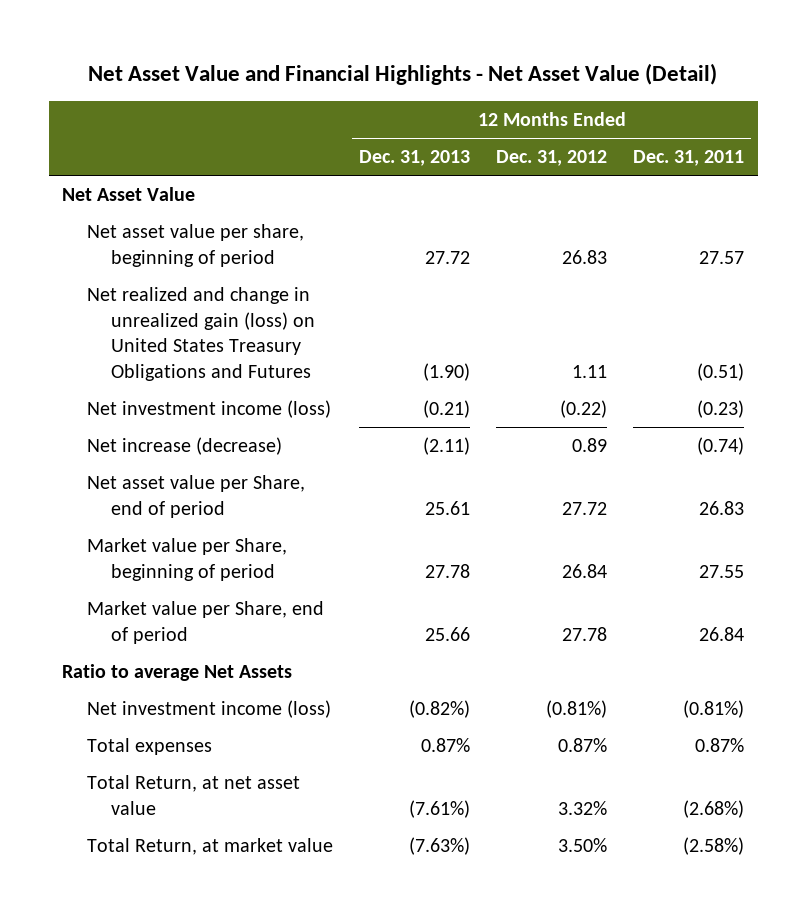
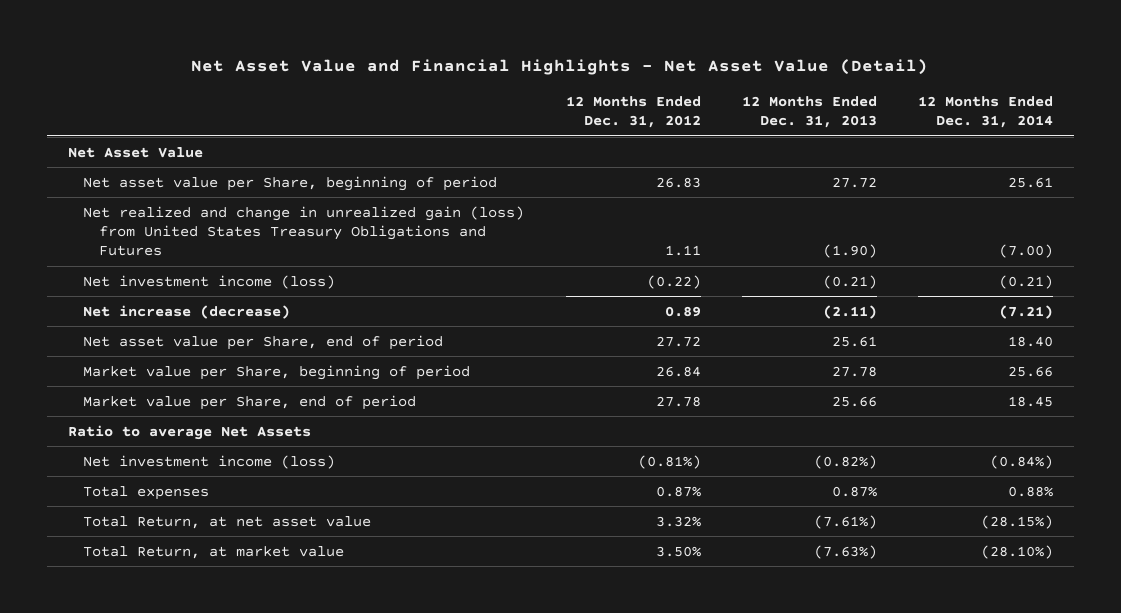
[633,150,745,167] Dec. 31, 2011 -> none
none -> [918,95,1054,129] 12 Months Ended Dec. 31, 2014
[86,224,304,267] Net asset value per share, beginning of period -> [83,175,498,191] Net asset value per Share, beginning of period
[86,287,316,382] Net realized and change in unrealized gain (loss) on United States Treasury Obligations and Futures -> [83,205,525,257] Net realized and change in unrealized gain (loss) from United States Treasury Obligations and Futures

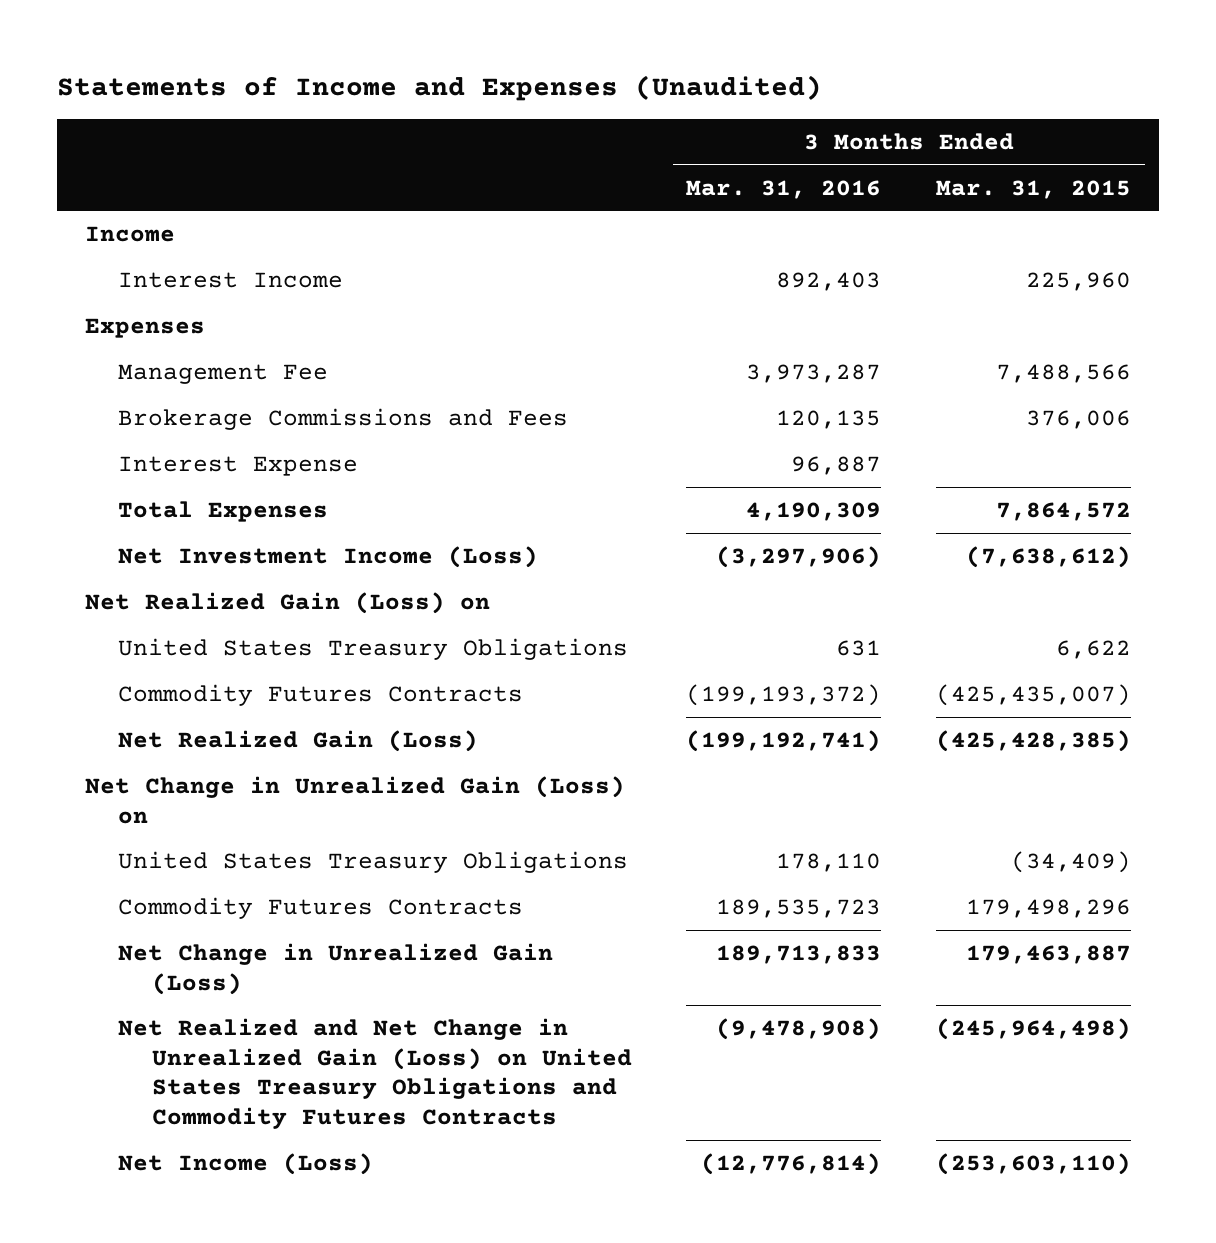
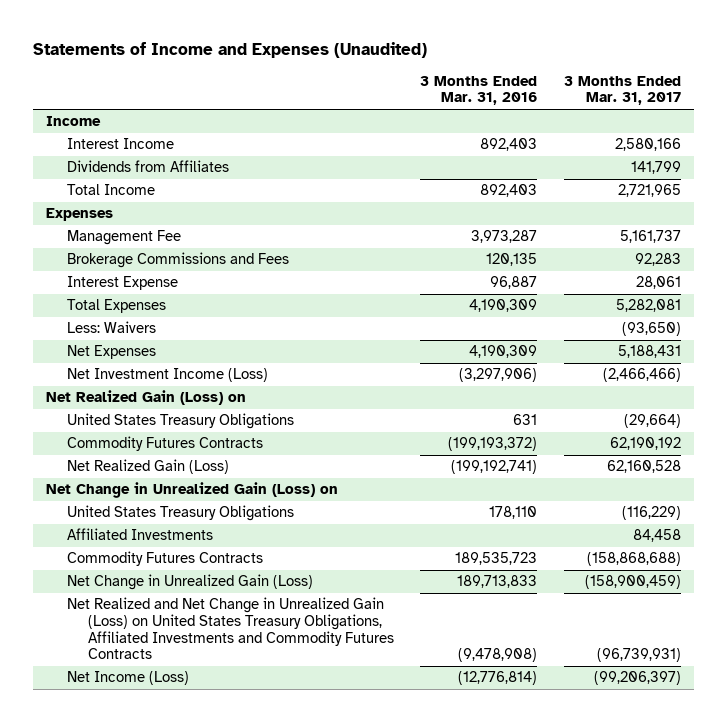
[936,179,1132,199] Mar. 31, 2015 -> none
none -> [563,75,681,106] 3 Months Ended Mar. 31, 2017
none -> [66,160,229,173] Dividends from Affiliates
none -> [66,184,155,196] Total Income
none -> [66,321,156,334] Less: Waivers
none -> [66,345,156,360] Net Expenses
none -> [66,528,213,541] Affiliated Investments
[118,1017,632,1130] Net Realized and Net Change in Unrealized Gain (Loss) on United States Treasury Obligations and Commodity Futures Contracts -> [66,597,394,660] Net Realized and Net Change in Unrealized Gain (Loss) on United States Treasury Obligations, Affiliated Investments and Commodity Futures Contracts

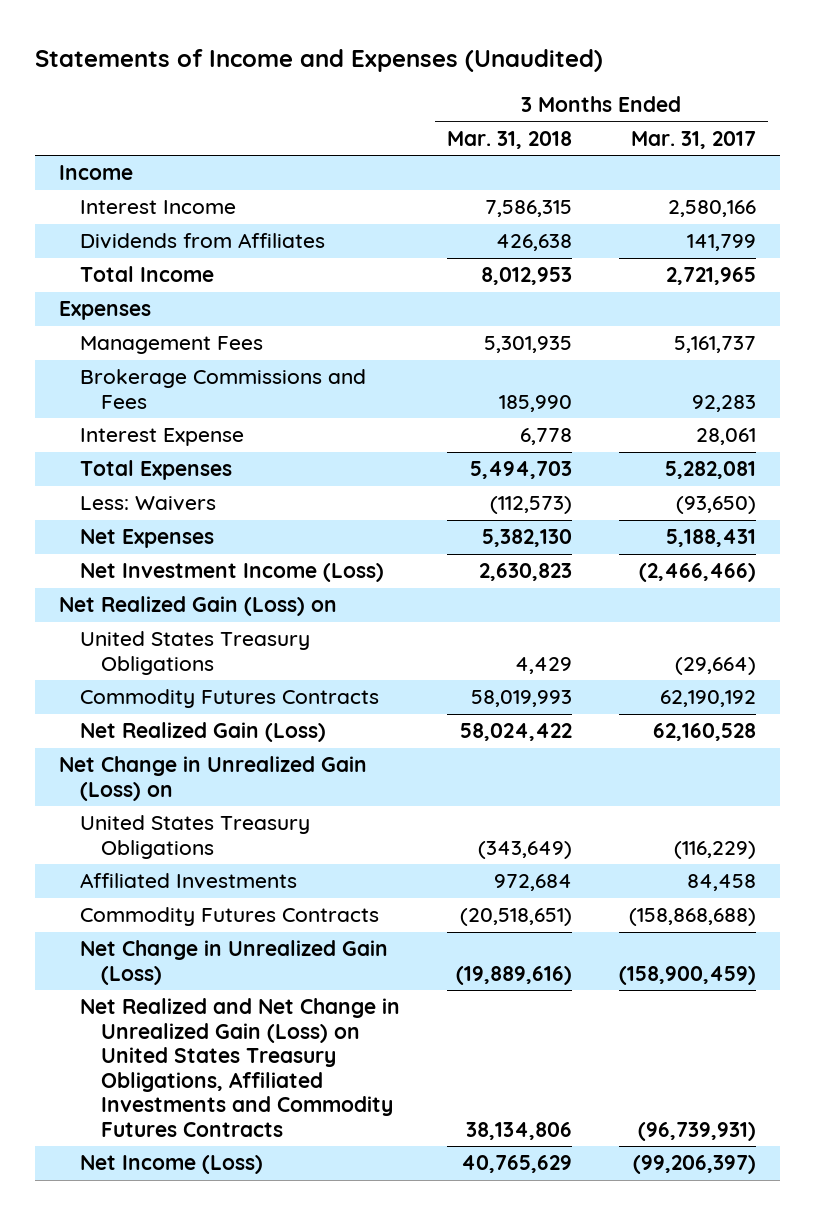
[420,75,538,106] 3 Months Ended Mar. 31, 2016 -> none
none -> [446,130,572,149] Mar. 31, 2018
[66,230,181,246] Management Fee -> [79,336,263,355] Management Fees

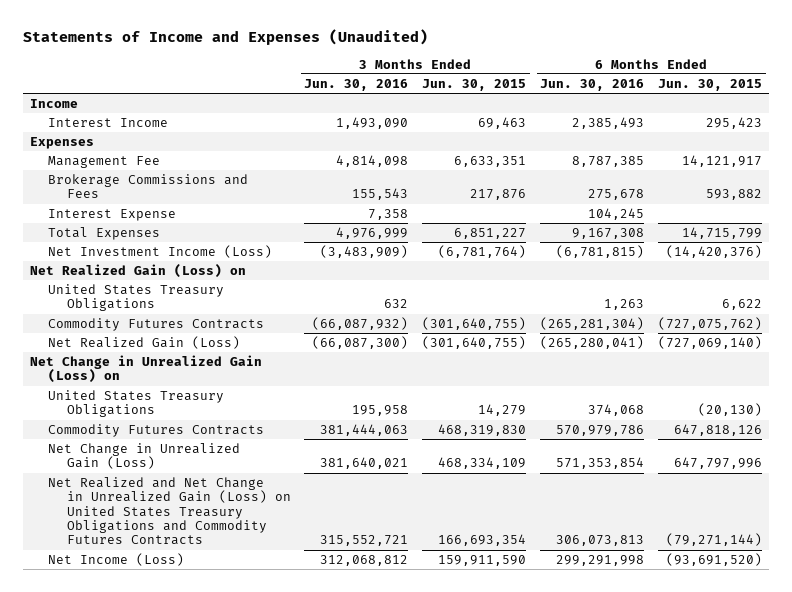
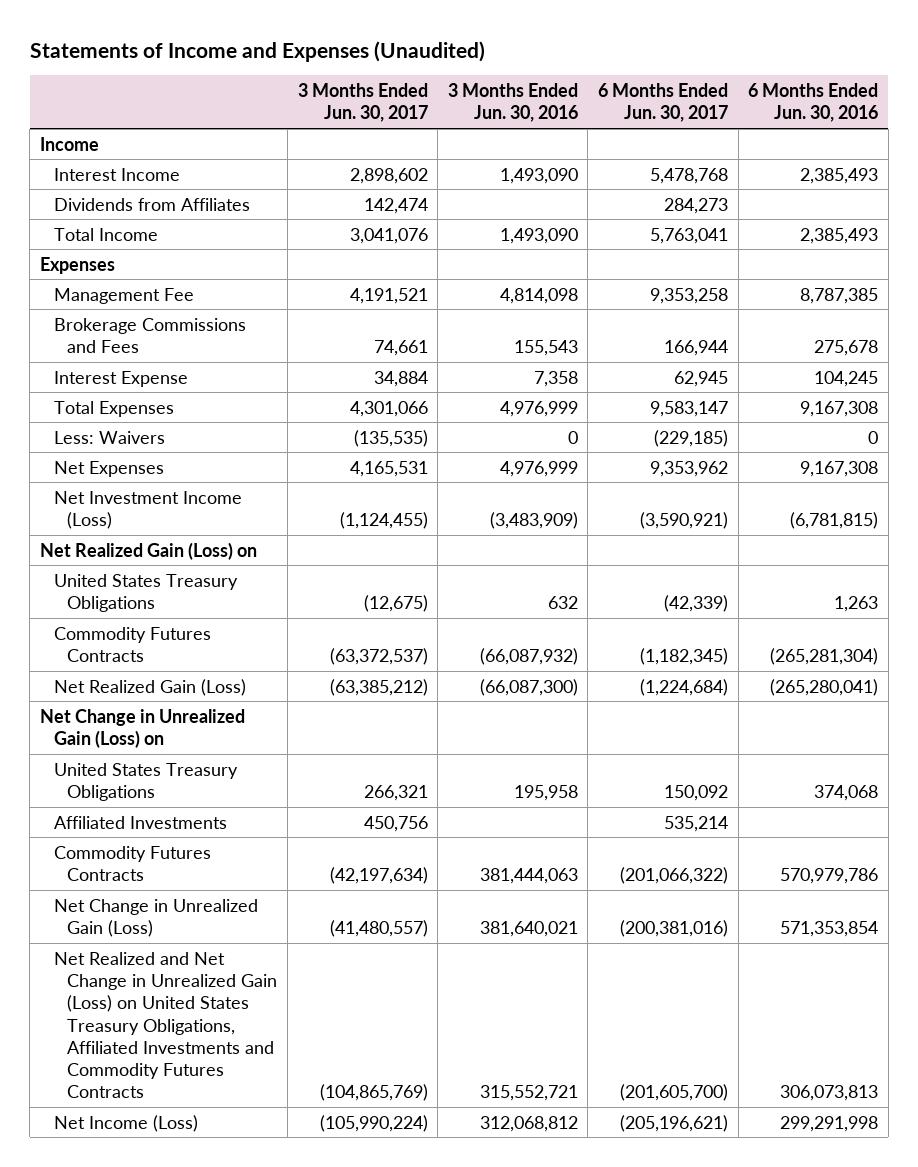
[422,78,527,91] Jun. 30, 2015 -> none
[658,78,763,91] Jun. 30, 2015 -> none
none -> [297,83,428,123] 3 Months Ended Jun. 30, 2017
none -> [597,83,728,123] 6 Months Ended Jun. 30, 2017
none -> [53,197,250,211] Dividends from Affiliates
none -> [53,227,158,241] Total Income
none -> [53,430,165,444] Less: Waivers
none -> [53,460,164,477] Net Expenses
none -> [53,815,227,829] Affiliated Investments
[48,476,291,546] Net Realized and Net Change in Unrealized Gain (Loss) on United States Treasury Obligations and Commodity Futures Contracts -> [53,951,278,1099] Net Realized and Net Change in Unrealized Gain (Loss) on United States Treasury Obligations, Affiliated Investments and Commodity Futures Contracts

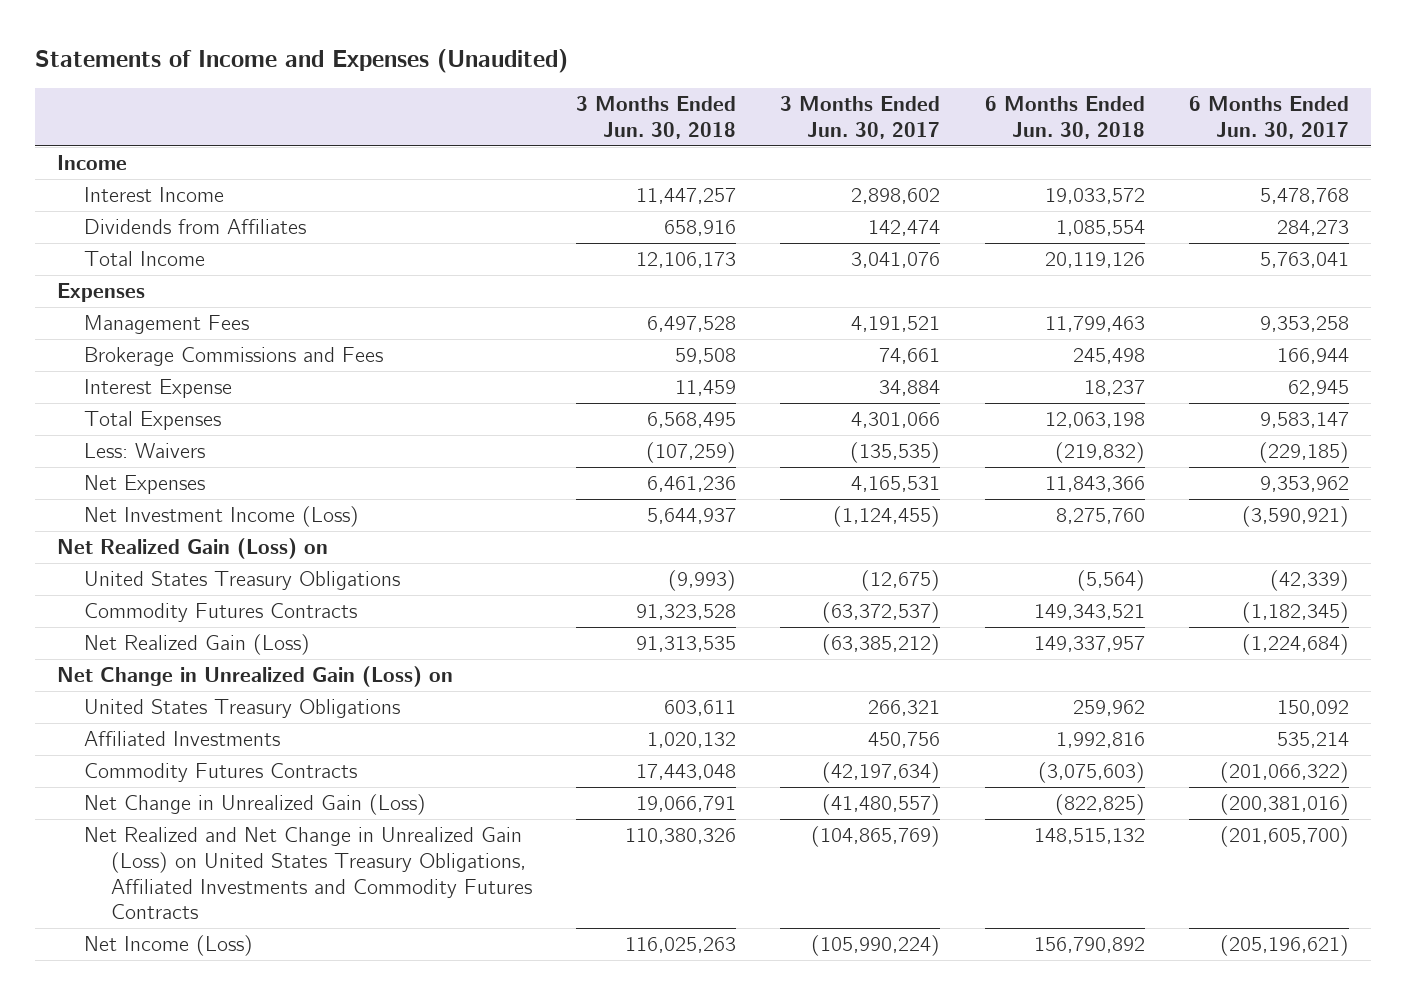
[447,83,578,123] 3 Months Ended Jun. 30, 2016 -> none
[748,83,879,123] 6 Months Ended Jun. 30, 2016 -> none
none -> [576,96,737,139] 3 Months Ended Jun. 30, 2018
none -> [984,96,1145,139] 6 Months Ended Jun. 30, 2018
[53,287,194,304] Management Fee -> [83,315,249,335] Management Fees

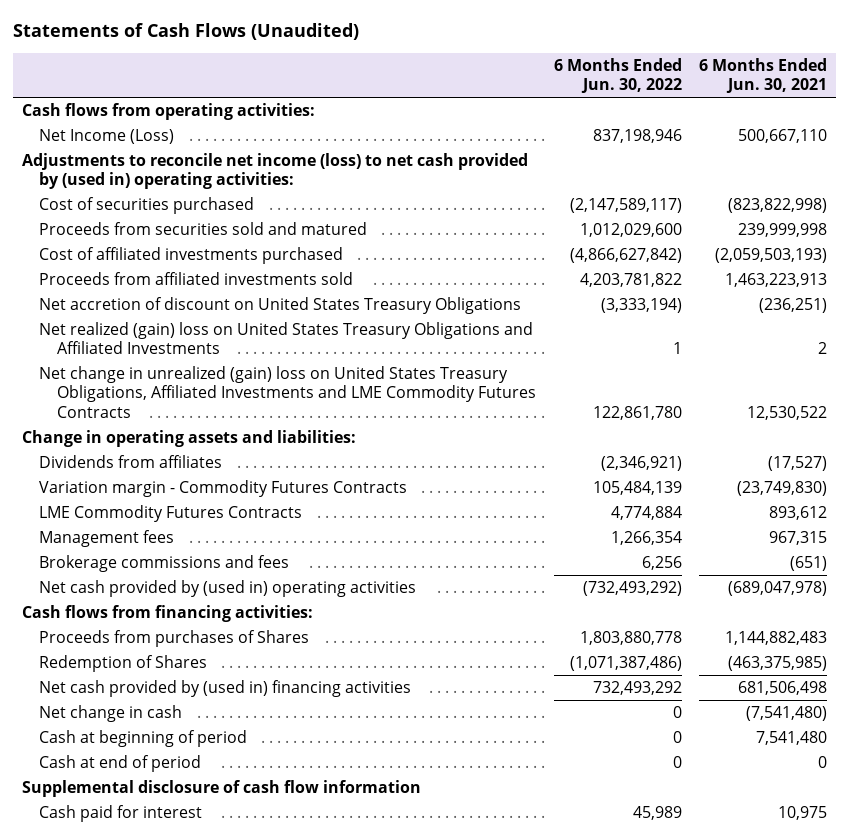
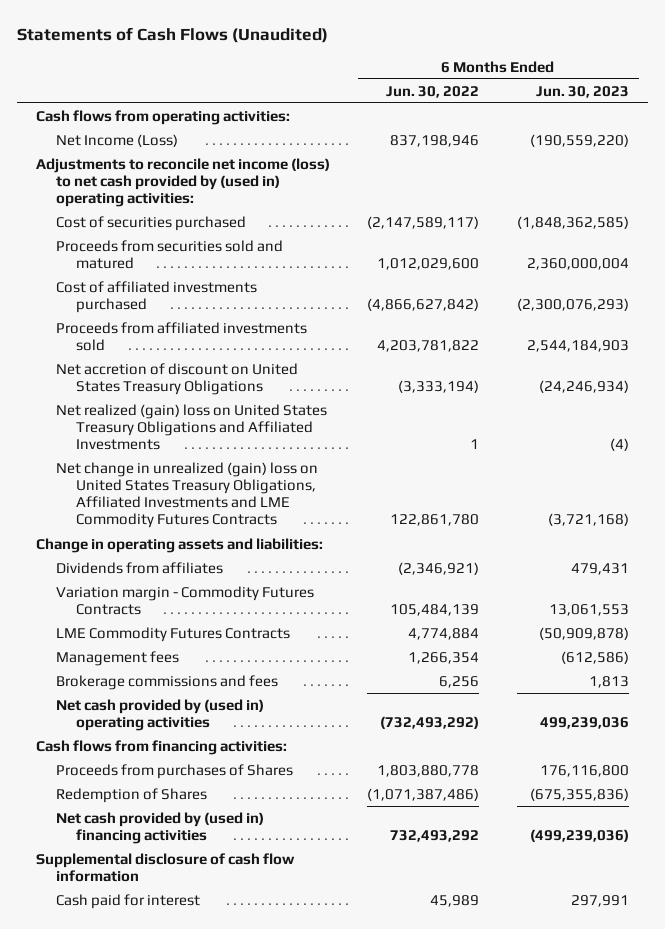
[699,58,828,94] 6 Months Ended Jun. 30, 2021 -> none
none -> [536,85,630,98] Jun. 30, 2023
[39,704,183,722] Net change in cash -> none
[39,729,248,747] Cash at beginning of period -> none
[39,754,202,772] Cash at end of period -> none

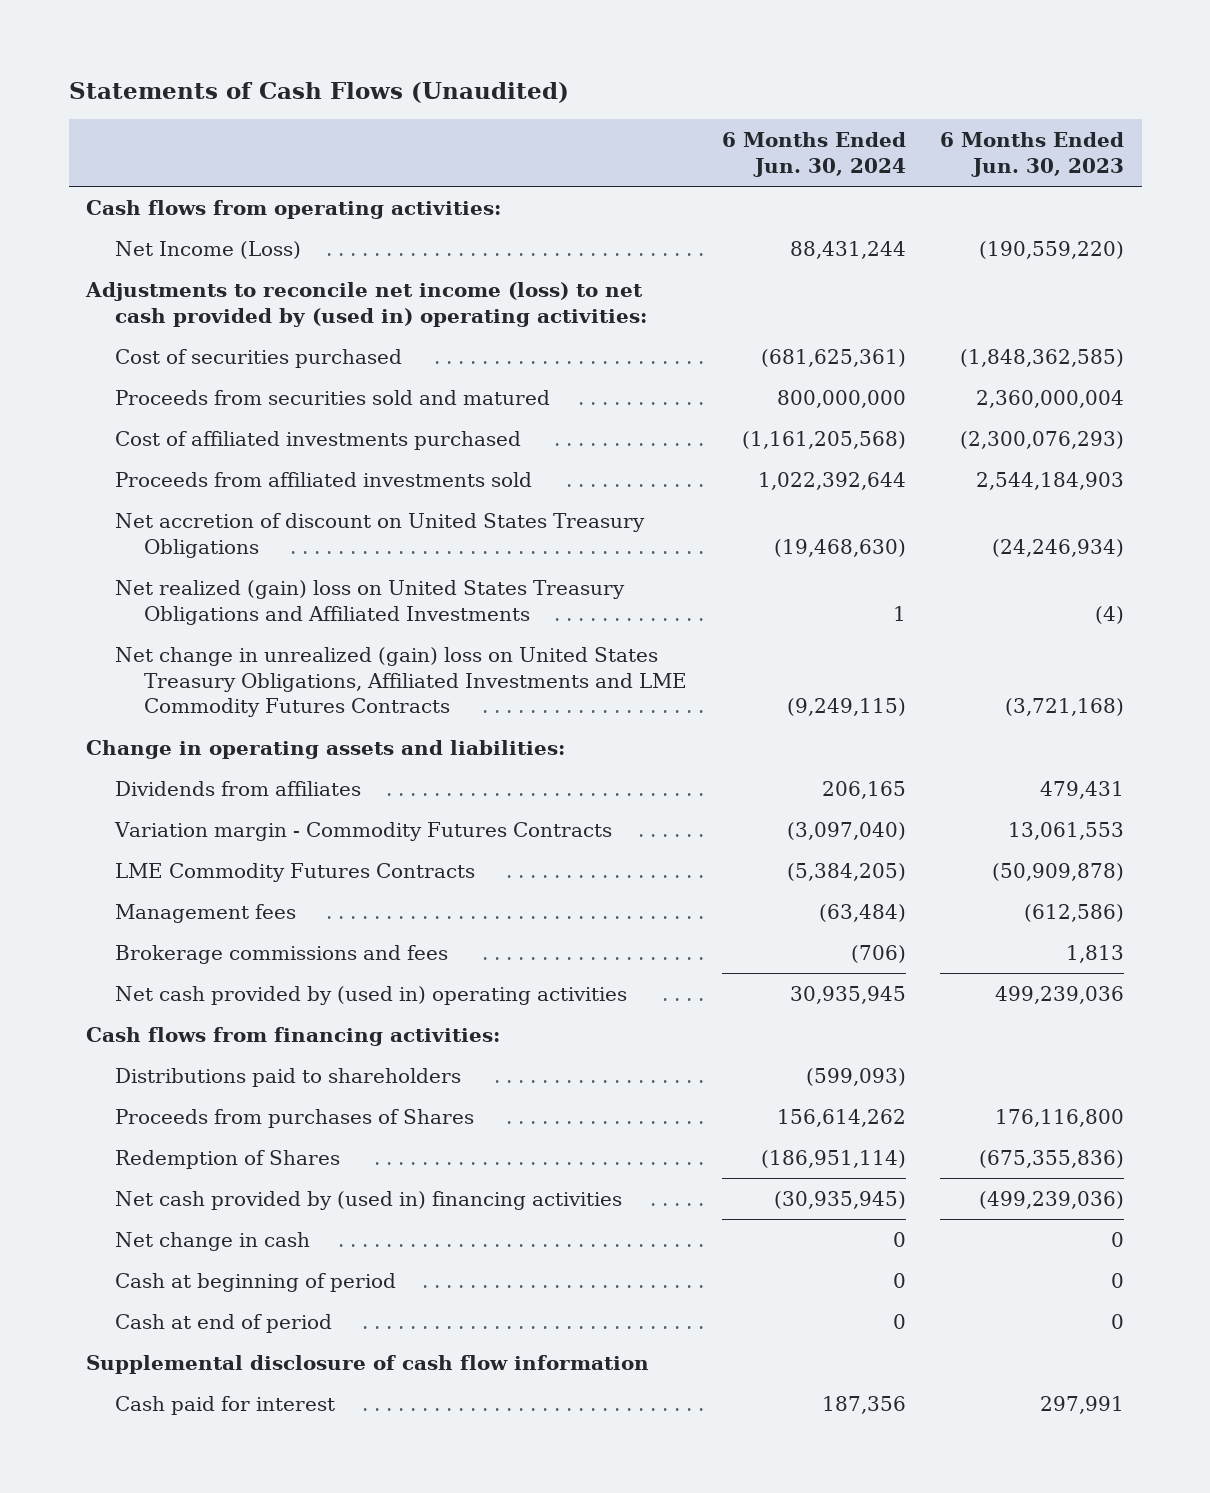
[386,85,480,98] Jun. 30, 2022 -> none
none -> [721,132,906,177] 6 Months Ended Jun. 30, 2024
none -> [115,1067,462,1087] Distributions paid to shareholders
none -> [115,1231,311,1251] Net change in cash
none -> [115,1272,397,1292] Cash at beginning of period
none -> [115,1313,333,1333] Cash at end of period

